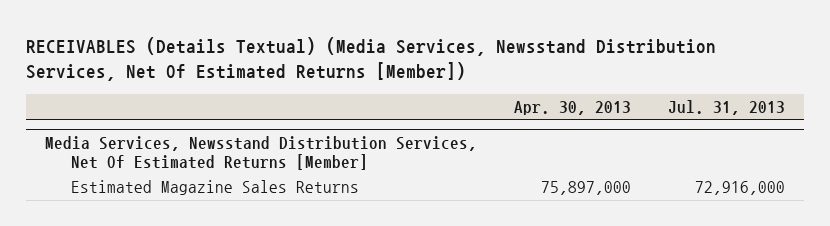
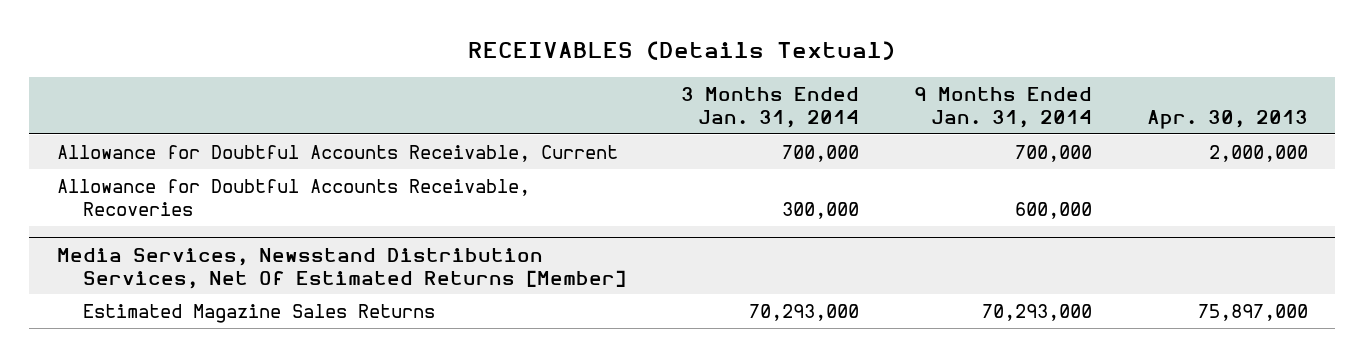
[26,36,717,82] RECEIVABLES (Details Textual) (Media Services, Newsstand Distribution Services, Net Of Estimated Returns [Member]) -> [468,40,896,60] RECEIVABLES (Details Textual)
[668,99,786,115] Jul. 31, 2013 -> none
none -> [681,86,860,128] 3 Months Ended Jan. 31, 2014
none -> [914,86,1093,128] 9 Months Ended Jan. 31, 2014
none -> [56,145,618,163] Allowance for Doubtful Accounts Receivable, Current
none -> [56,179,530,217] Allowance for Doubtful Accounts Receivable, Recoveries

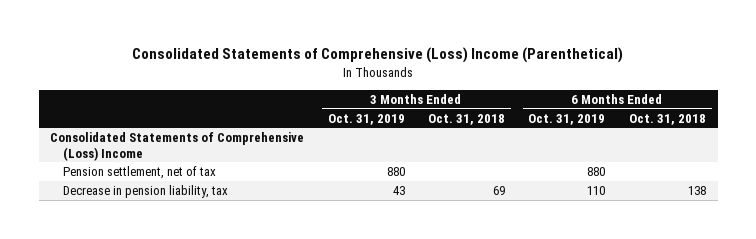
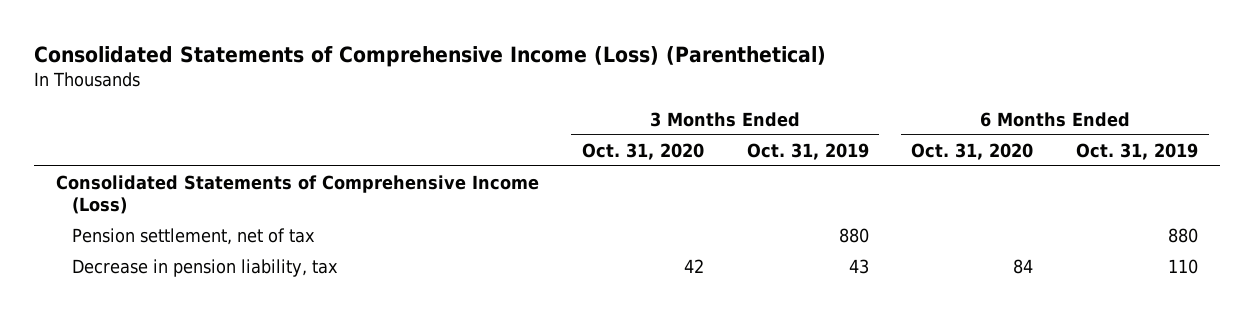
[132,46,624,63] Consolidated Statements of Comprehensive (Loss) Income (Parenthetical) -> [34,45,827,67] Consolidated Statements of Comprehensive Income (Loss) (Parenthetical)
[428,113,506,125] Oct. 31, 2018 -> none
[628,113,706,125] Oct. 31, 2018 -> none
none -> [581,142,704,160] Oct. 31, 2020
none -> [911,142,1034,160] Oct. 31, 2020
[50,132,305,161] Consolidated Statements of Comprehensive (Loss) Income -> [55,174,539,214] Consolidated Statements of Comprehensive Income (Loss)

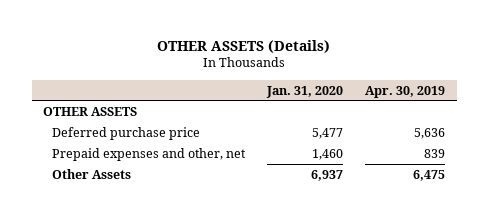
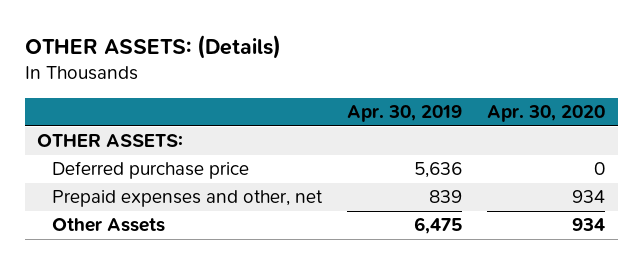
[157,39,331,53] OTHER ASSETS (Details) -> [24,34,281,59] OTHER ASSETS: (Details)
[266,85,344,98] Jan. 31, 2020 -> none
none -> [487,105,606,123] Apr. 30, 2020
[42,106,137,116] OTHER ASSETS -> [37,134,184,148] OTHER ASSETS:

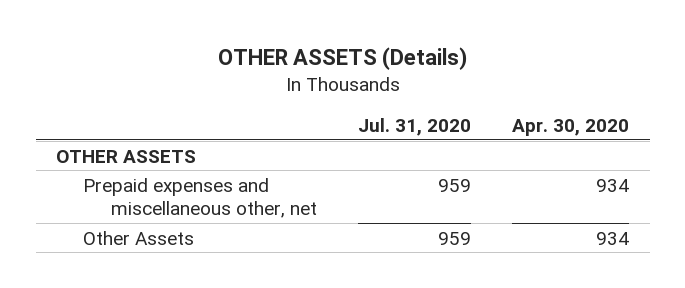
[24,34,281,59] OTHER ASSETS: (Details) -> [217,47,467,71] OTHER ASSETS (Details)
[346,105,462,123] Apr. 30, 2019 -> none
none -> [357,117,471,136] Jul. 31, 2020
[51,161,249,180] Deferred purchase price -> none
[37,134,184,148] OTHER ASSETS: -> [56,149,197,163] OTHER ASSETS
[51,190,323,208] Prepaid expenses and other, net -> [83,177,317,219] Prepaid expenses and miscellaneous other, net

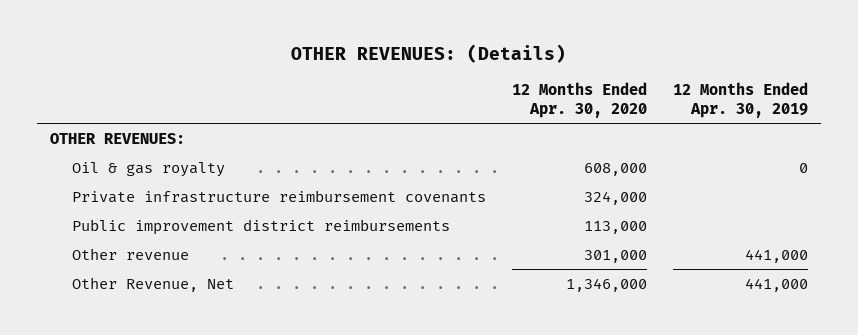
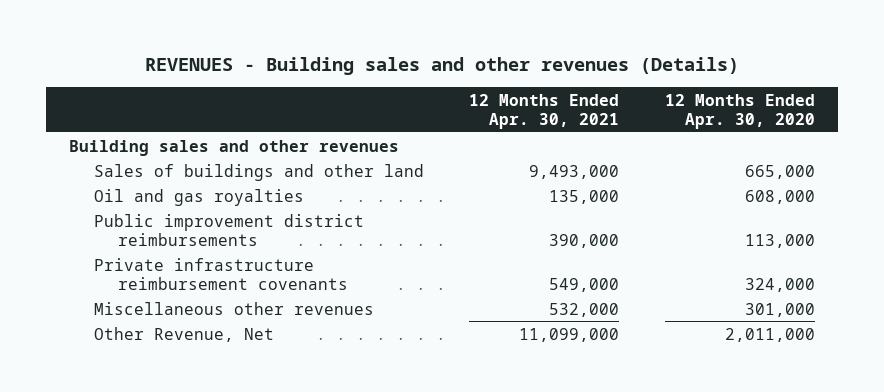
[290,44,566,64] OTHER REVENUES: (Details) -> [144,57,739,76] REVENUES - Building sales and other revenues (Details)
[673,82,809,119] 12 Months Ended Apr. 30, 2019 -> none
none -> [469,93,620,129] 12 Months Ended Apr. 30, 2021
[49,132,185,144] OTHER REVENUES: -> [69,139,400,156] Building sales and other revenues
none -> [93,163,424,181] Sales of buildings and other land
[72,161,226,177] Oil & gas royalty -> [93,188,304,206] Oil and gas royalties
[72,189,487,203] Private infrastructure reimbursement covenants -> [93,257,349,290] Private infrastructure reimbursement covenants
[72,247,190,260] Other revenue -> [93,301,374,315] Miscellaneous other revenues
[566,277,648,292] 1,346,000 -> [724,327,815,342] 2,011,000

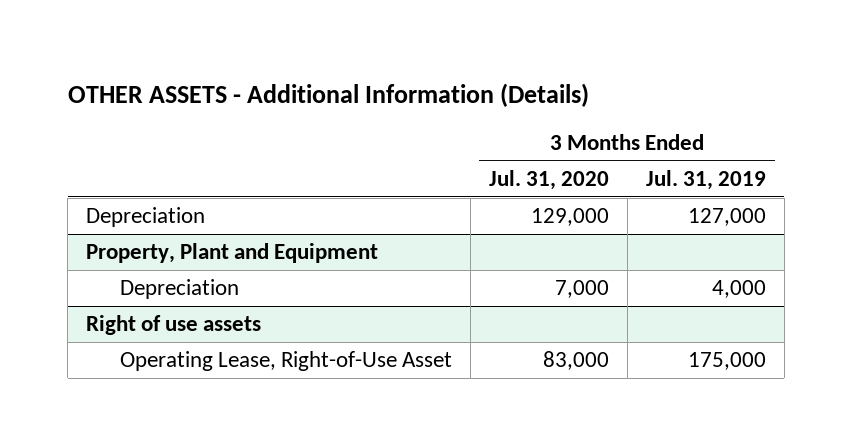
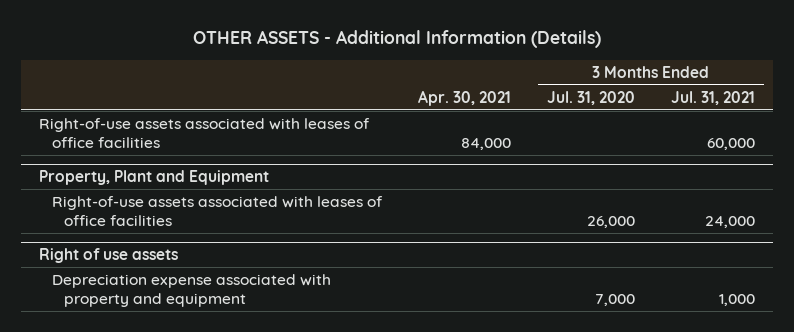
[645,170,766,191] Jul. 31, 2019 -> none
none -> [417,89,511,106] Apr. 30, 2021
none -> [671,90,756,105] Jul. 31, 2021
[86,207,206,228] Depreciation -> none
none -> [38,117,370,148] Right-of-use assets associated with leases of office facilities
[119,279,239,300] Depreciation -> none
none -> [51,195,383,226] Right-of-use assets associated with leases of office facilities
[119,351,452,372] Operating Lease, Right-of-Use Asset -> none
none -> [51,273,331,307] Depreciation expense associated with property and equipment

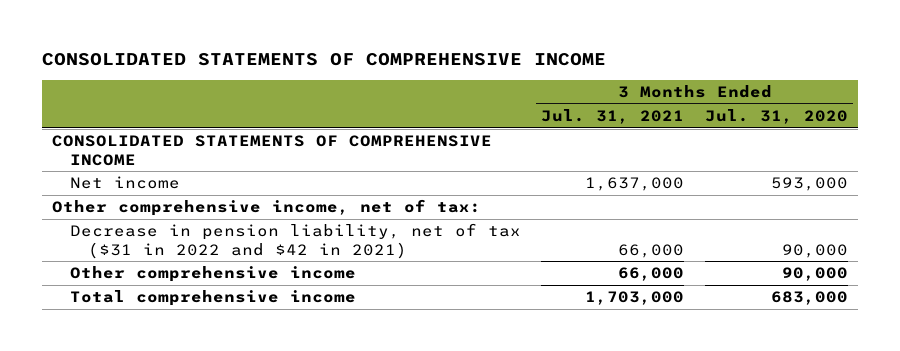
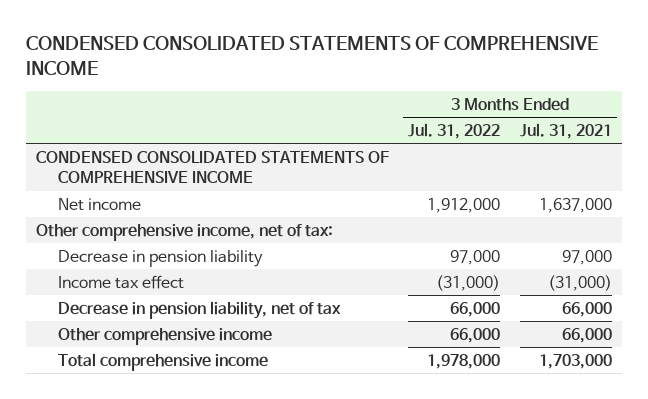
[41,53,606,67] CONSOLIDATED STATEMENTS OF COMPREHENSIVE INCOME -> [25,36,598,76] CONDENSED CONSOLIDATED STATEMENTS OF COMPREHENSIVE INCOME
[704,108,848,124] Jul. 31, 2020 -> none
none -> [408,123,501,140] Jul. 31, 2022
[52,135,493,166] CONSOLIDATED STATEMENTS OF COMPREHENSIVE INCOME -> [35,150,389,184] CONDENSED CONSOLIDATED STATEMENTS OF COMPREHENSIVE INCOME
none -> [58,249,264,267] Decrease in pension liability
none -> [58,274,185,289] Income tax effect
[70,223,522,259] Decrease in pension liability, net of tax ($31 in 2022 and $42 in 2021) -> [58,300,342,319] Decrease in pension liability, net of tax

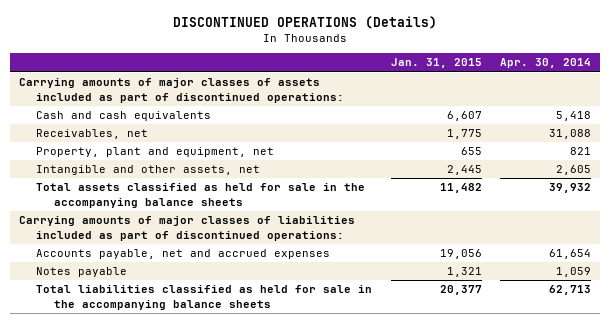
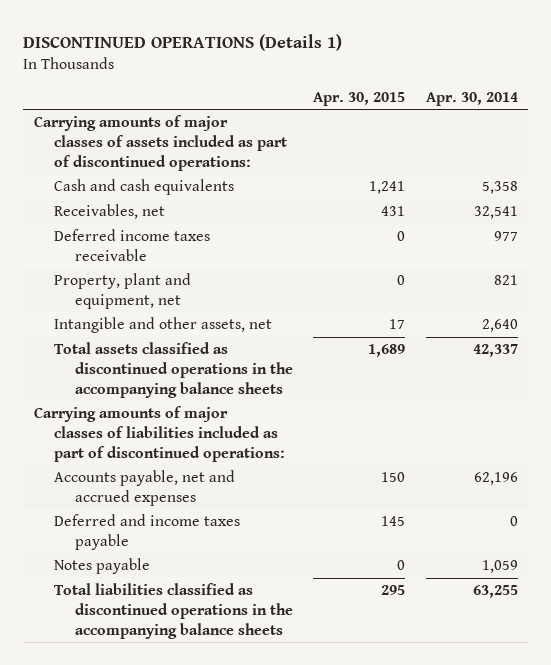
[172,16,437,30] DISCONTINUED OPERATIONS (Details) -> [23,33,343,51] DISCONTINUED OPERATIONS (Details 1)
[390,58,482,69] Jan. 31, 2015 -> none
none -> [313,91,406,106] Apr. 30, 2015
[555,111,591,122] 5,418 -> [481,181,518,195] 5,358
[548,129,591,140] 31,088 -> [473,206,518,220] 32,541
none -> [54,229,211,261] Deferred income taxes receivable
[555,165,591,176] 2,605 -> [481,319,518,333] 2,640
[36,183,366,208] Total assets classified as held for sale in the accompanying balance sheets -> [54,342,293,398] Total assets classified as discontinued operations in the accompanying balance sheets
[548,183,591,194] 39,932 -> [472,344,518,358] 42,337
[548,249,591,260] 61,654 -> [473,472,518,486] 62,196
none -> [54,514,241,550] Deferred and income taxes payable
[36,285,373,310] Total liabilities classified as held for sale in the accompanying balance sheets -> [54,583,293,639] Total liabilities classified as discontinued operations in the accompanying balance sheets
[548,285,591,296] 62,713 -> [472,585,518,599] 63,255

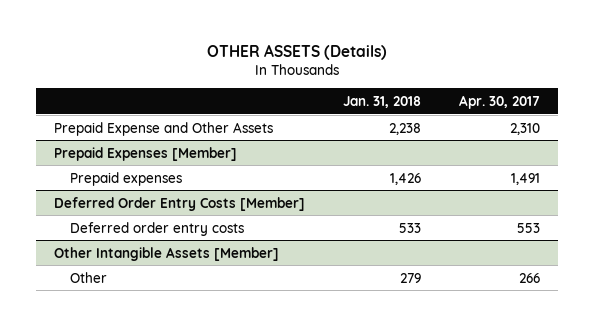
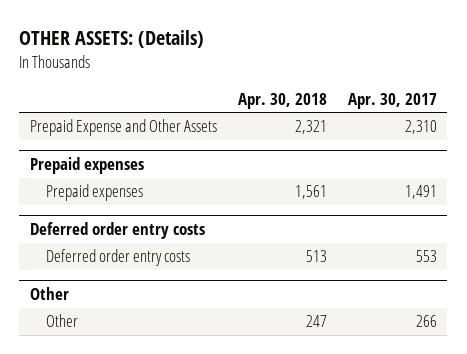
[206,43,387,60] OTHER ASSETS (Details) -> [19,30,205,49] OTHER ASSETS: (Details)
[342,95,421,108] Jan. 31, 2018 -> none
none -> [237,92,327,109] Apr. 30, 2018
[54,146,238,161] Prepaid Expenses [Member] -> [29,157,144,175] Prepaid expenses
[54,196,306,211] Deferred Order Entry Costs [Member] -> [29,222,205,240] Deferred order entry costs
[54,246,280,261] Other Intangible Assets [Member] -> [29,287,69,301] Other

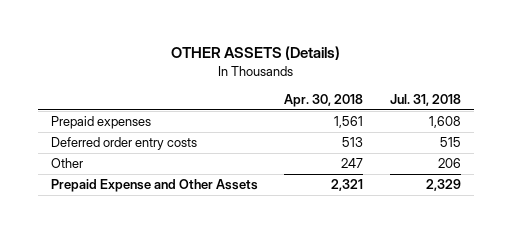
[19,30,205,49] OTHER ASSETS: (Details) -> [170,46,340,61] OTHER ASSETS (Details)
[347,92,437,109] Apr. 30, 2017 -> none
none -> [389,94,461,107] Jul. 31, 2018
[29,157,144,175] Prepaid expenses -> none
[29,222,205,240] Deferred order entry costs -> none
[29,287,69,301] Other -> none
[29,119,217,137] Prepaid Expense and Other Assets -> [50,179,258,193] Prepaid Expense and Other Assets

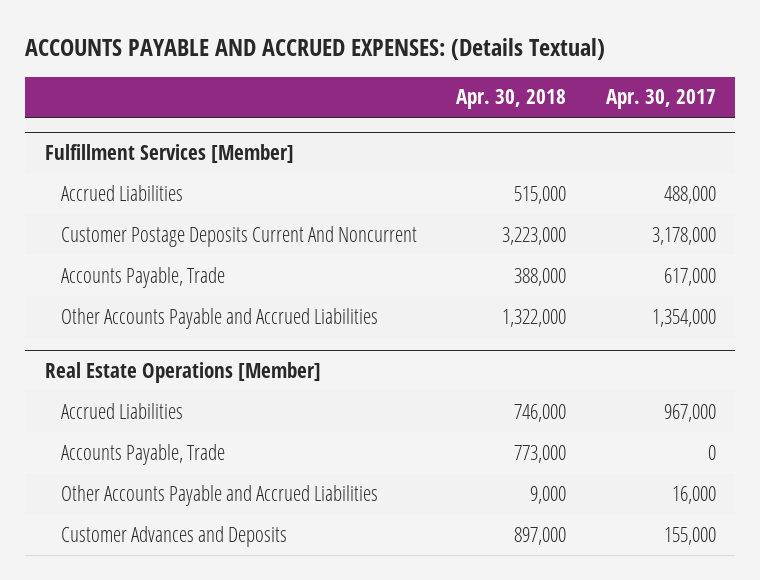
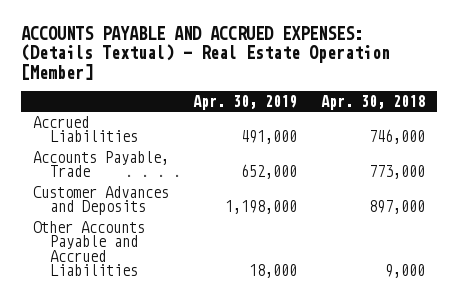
[24,38,605,61] ACCOUNTS PAYABLE AND ACCRUED EXPENSES: (Details Textual) -> [21,26,391,80] ACCOUNTS PAYABLE AND ACCRUED EXPENSES: (Details Textual) - Real Estate Operation [Member]
[605,89,716,110] Apr. 30, 2017 -> none
none -> [192,94,297,110] Apr. 30, 2019
[44,143,294,163] Fulfillment Services [Member] -> none
[61,184,184,201] Accrued Liabilities -> none
[61,225,418,247] Customer Postage Deposits Current And Noncurrent -> none
[61,266,226,288] Accounts Payable, Trade -> none
[61,307,379,329] Other Accounts Payable and Accrued Liabilities -> none
[44,361,321,383] Real Estate Operations [Member] -> none
[61,484,379,506] Other Accounts Payable and Accrued Liabilities -> none
none -> [33,220,146,277] Other Accounts Payable and Accrued Liabilities

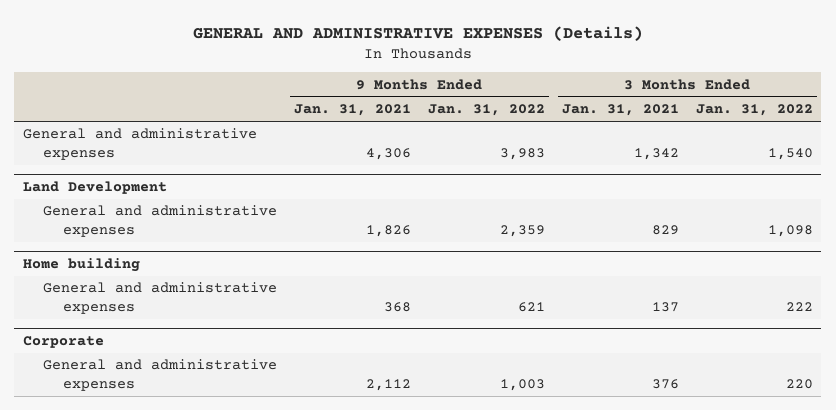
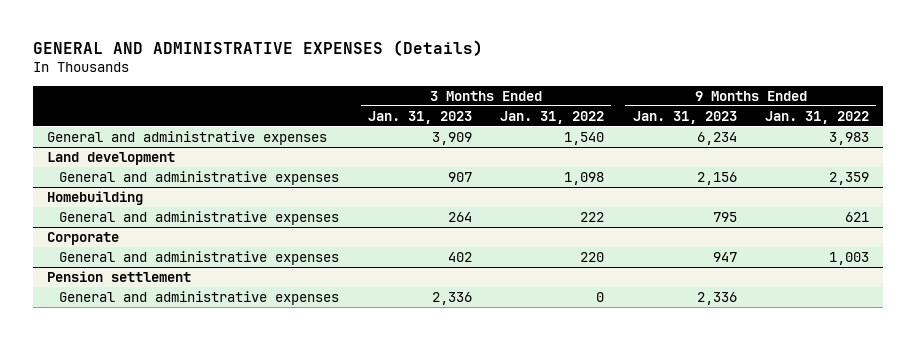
[293,104,411,117] Jan. 31, 2021 -> none
[561,104,679,117] Jan. 31, 2021 -> none
none -> [367,110,472,124] Jan. 31, 2023
none -> [632,110,737,124] Jan. 31, 2023
[22,180,167,194] Land Development -> [47,151,176,165] Land development
[22,257,140,272] Home building -> [47,190,144,205] Homebuilding
none -> [47,270,192,282] Pension settlement
none -> [59,290,340,305] General and administrative expenses

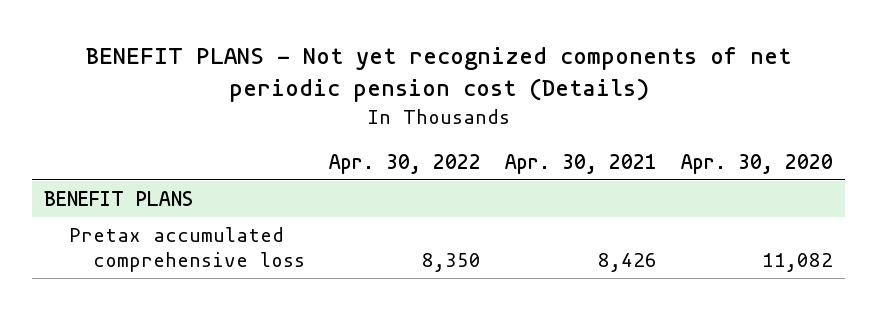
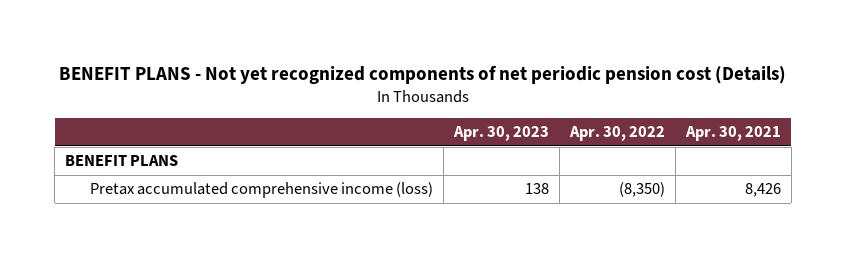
[681,154,834,175] Apr. 30, 2020 -> none
none -> [453,126,550,142] Apr. 30, 2023
[68,226,306,273] Pretax accumulated comprehensive loss -> [90,182,434,199] Pretax accumulated comprehensive income (loss)
[422,253,482,273] 8,350 -> [619,182,666,198] (8,350)

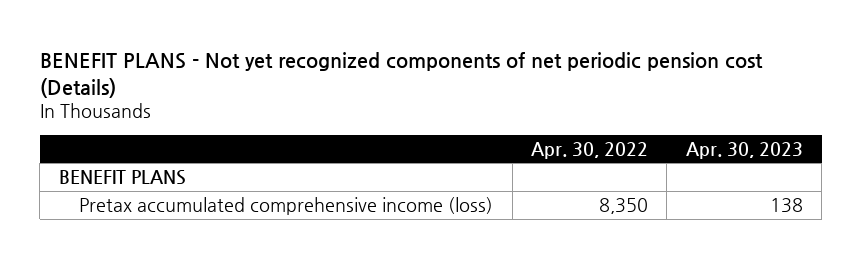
[684,126,781,142] Apr. 30, 2021 -> none
[619,182,666,198] (8,350) -> [599,197,649,214] 8,350

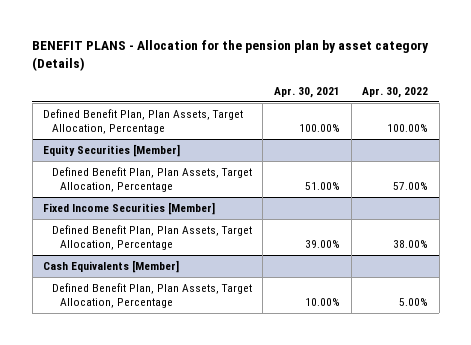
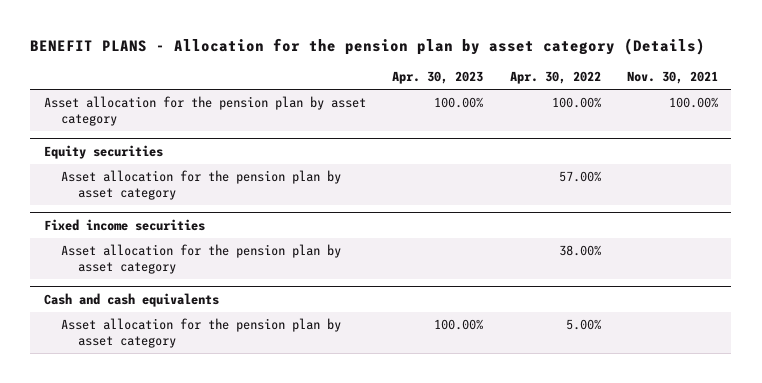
[273,86,340,98] Apr. 30, 2021 -> none
none -> [392,71,484,85] Apr. 30, 2023
none -> [627,71,719,85] Nov. 30, 2021
[43,109,244,135] Defined Benefit Plan, Plan Assets, Target Allocation, Percentage -> [43,96,366,126] Asset allocation for the pension plan by asset category
[43,144,181,158] Equity Securities [Member] -> [43,145,163,160] Equity securities
[51,167,252,193] Defined Benefit Plan, Plan Assets, Target Allocation, Percentage -> [60,170,341,200] Asset allocation for the pension plan by asset category
[43,202,216,216] Fixed Income Securities [Member] -> [43,219,205,232] Fixed income securities
[51,225,252,251] Defined Benefit Plan, Plan Assets, Target Allocation, Percentage -> [60,244,341,274] Asset allocation for the pension plan by asset category
[43,260,180,274] Cash Equivalents [Member] -> [43,293,219,308] Cash and cash equivalents
[51,283,252,309] Defined Benefit Plan, Plan Assets, Target Allocation, Percentage -> [60,318,341,348] Asset allocation for the pension plan by asset category

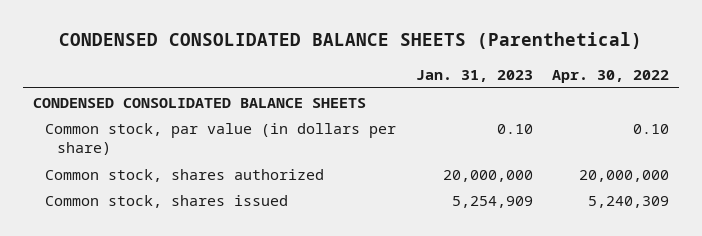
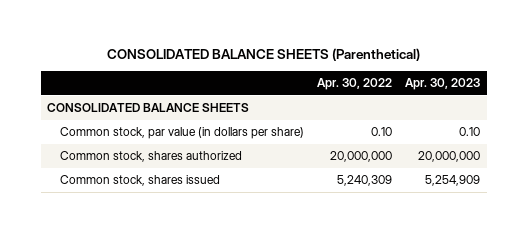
[58,32,642,50] CONDENSED CONSOLIDATED BALANCE SHEETS (Parenthetical) -> [106,48,420,62] CONSOLIDATED BALANCE SHEETS (Parenthetical)
[415,70,533,83] Jan. 31, 2023 -> none
none -> [405,78,481,91] Apr. 30, 2023
[32,97,366,108] CONDENSED CONSOLIDATED BALANCE SHEETS -> [47,103,250,113] CONSOLIDATED BALANCE SHEETS

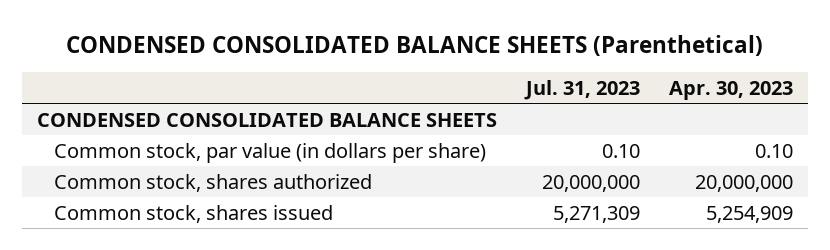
[106,48,420,62] CONSOLIDATED BALANCE SHEETS (Parenthetical) -> [65,34,763,56] CONDENSED CONSOLIDATED BALANCE SHEETS (Parenthetical)
[317,78,393,91] Apr. 30, 2022 -> none
none -> [523,79,640,100] Jul. 31, 2023
[47,103,250,113] CONSOLIDATED BALANCE SHEETS -> [36,112,497,127] CONDENSED CONSOLIDATED BALANCE SHEETS

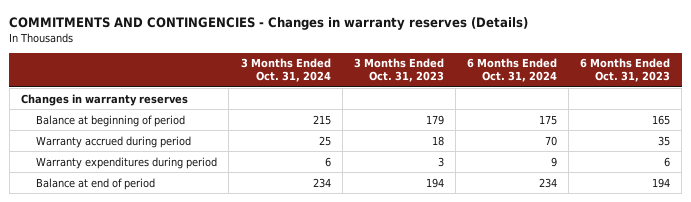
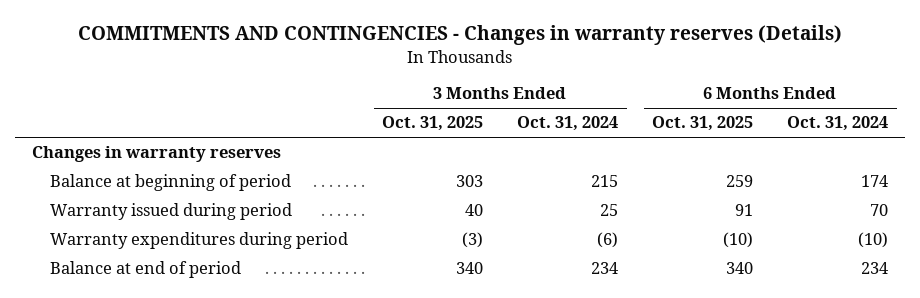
[353,58,444,83] 3 Months Ended Oct. 31, 2023 -> none
[580,58,671,83] 6 Months Ended Oct. 31, 2023 -> none
none -> [382,116,484,132] Oct. 31, 2025
none -> [652,116,754,132] Oct. 31, 2025
[538,114,557,125] 175 -> [861,175,889,188] 174
[36,135,192,148] Warranty accrued during period -> [50,203,293,221] Warranty issued during period
[324,156,331,167] 6 -> [597,232,619,249] (6)
[550,156,557,167] 9 -> [858,232,889,249] (10)

